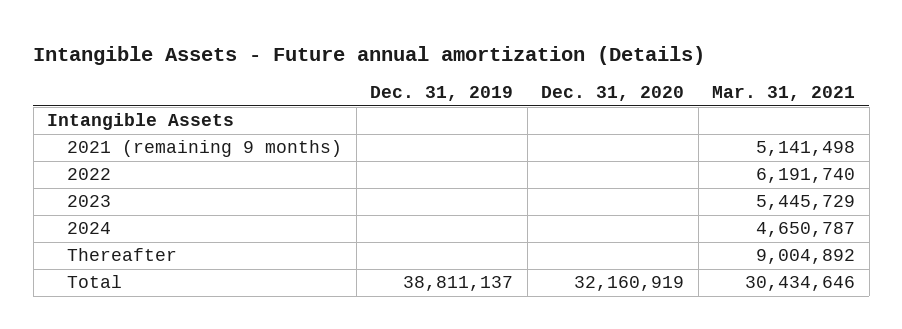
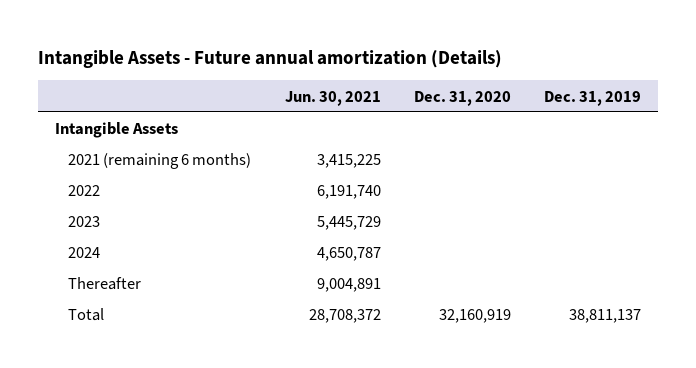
[712,86,856,102] Mar. 31, 2021 -> none
none -> [284,90,381,106] Jun. 30, 2021
[67,140,343,158] 2021 (remaining 9 months) -> [68,153,252,170] 2021 (remaining 6 months)

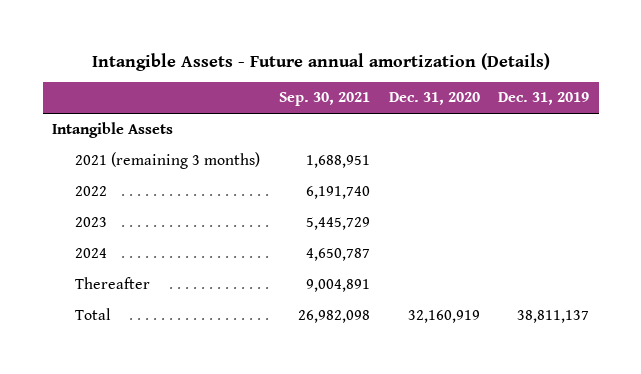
[284,90,381,106] Jun. 30, 2021 -> none
none -> [278,92,370,107] Sep. 30, 2021
[68,153,252,170] 2021 (remaining 6 months) -> [74,152,260,170] 2021 (remaining 3 months)

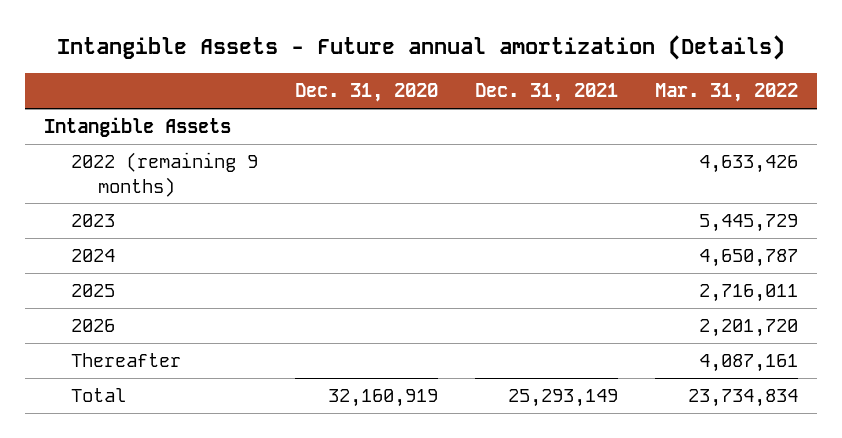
[278,92,370,107] Sep. 30, 2021 -> none
[498,92,590,106] Dec. 31, 2019 -> none
none -> [475,83,619,103] Dec. 31, 2021
none -> [655,83,799,103] Mar. 31, 2022
[74,186,107,197] 2022 -> none
[74,152,260,170] 2021 (remaining 3 months) -> [70,152,258,197] 2022 (remaining 9 months)
none -> [70,284,115,298] 2025
none -> [70,319,115,333] 2026

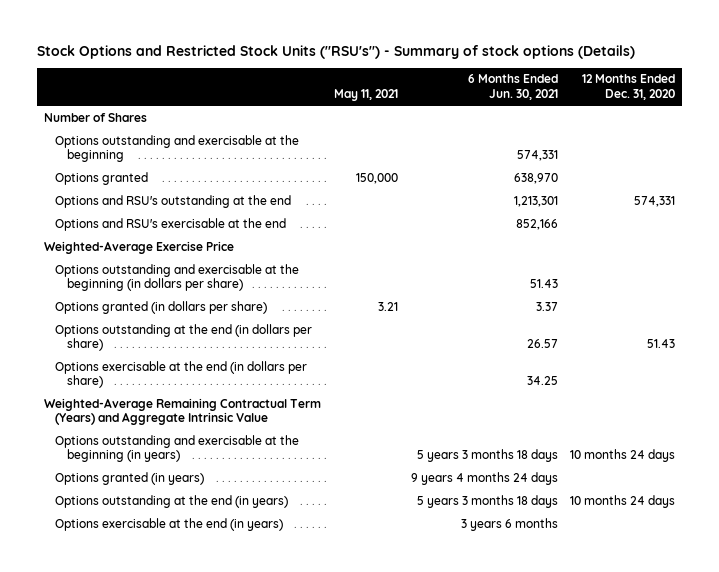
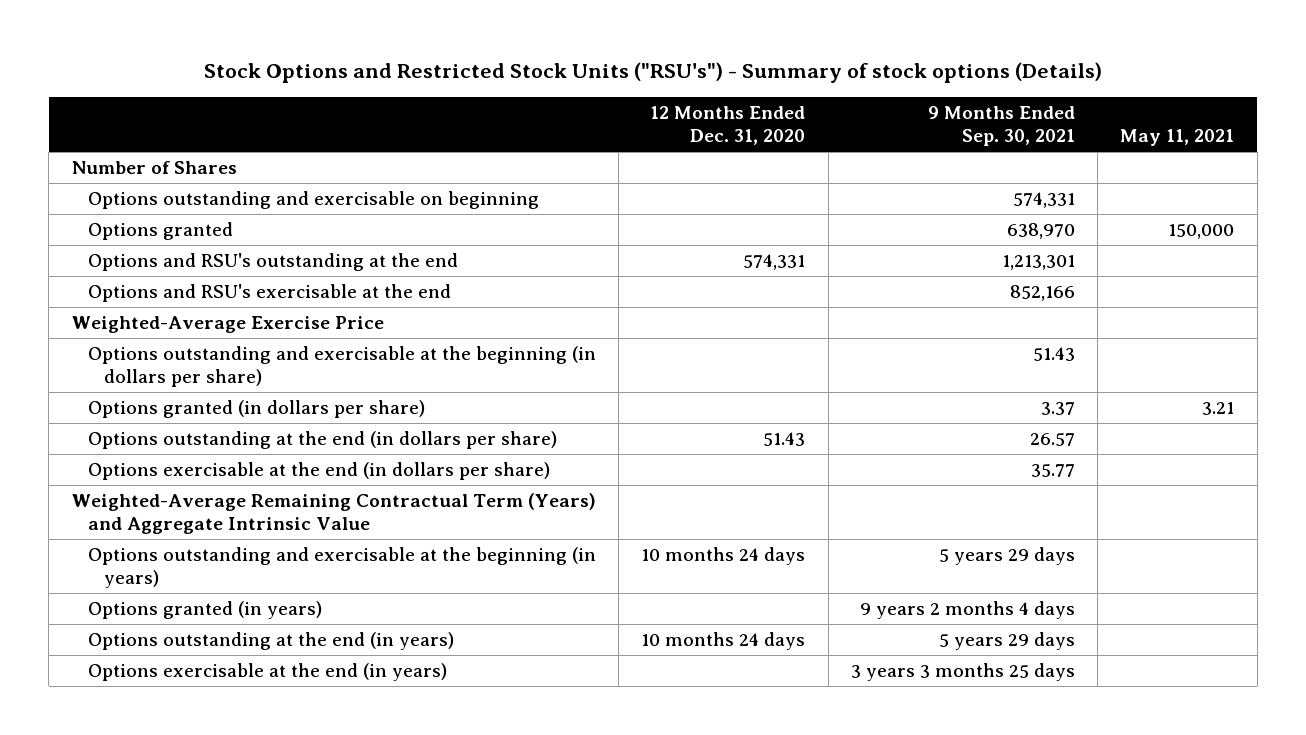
[467,74,558,101] 6 Months Ended Jun. 30, 2021 -> none
none -> [927,106,1075,147] 9 Months Ended Sep. 30, 2021
[55,134,300,163] Options outstanding and exercisable at the beginning -> [87,191,539,210] Options outstanding and exercisable on beginning

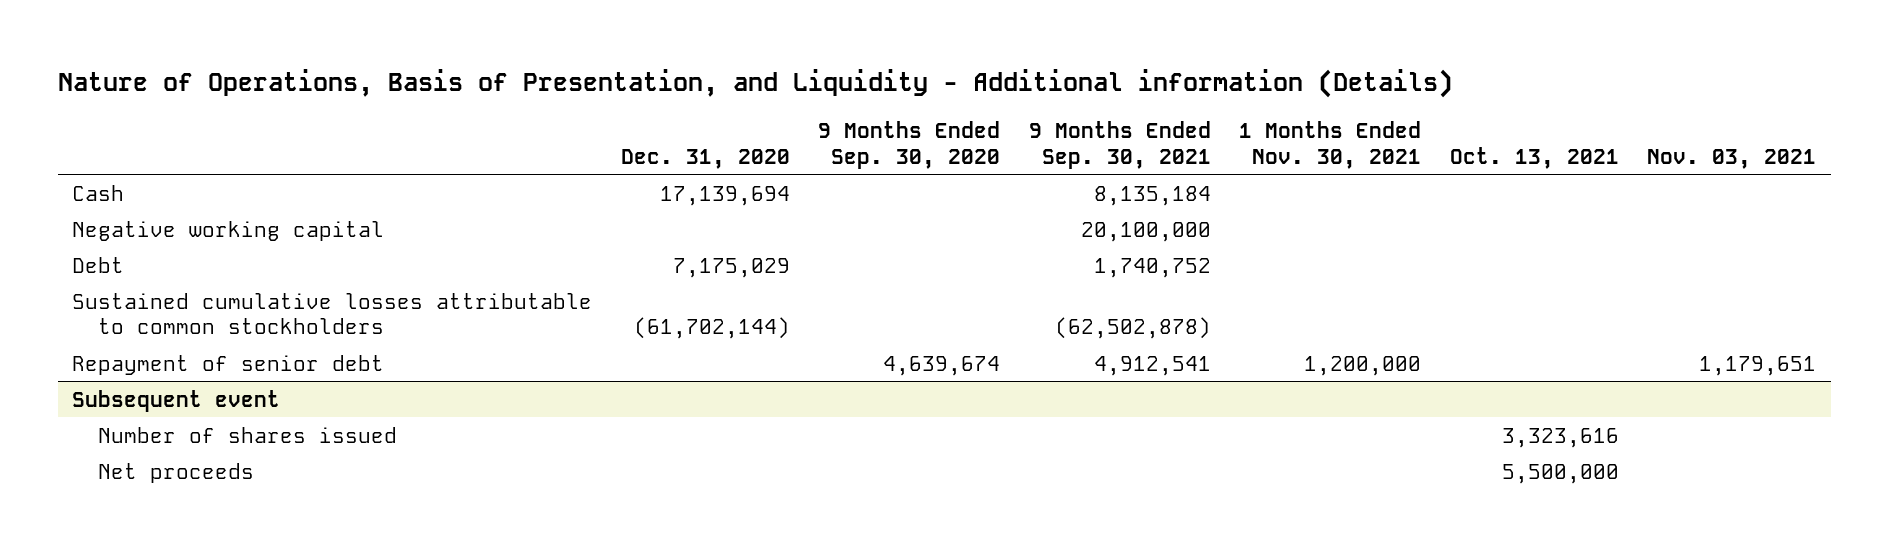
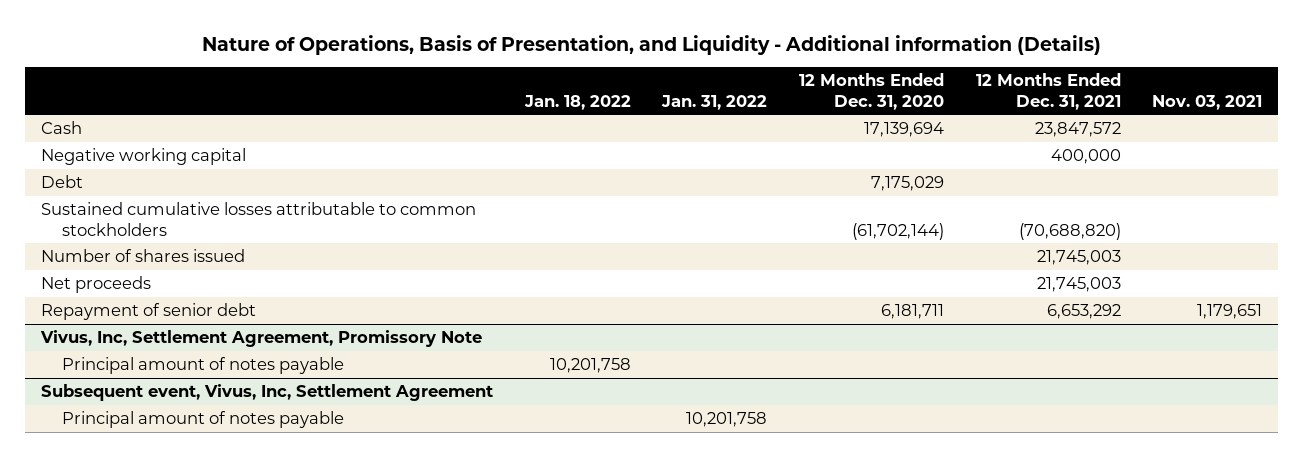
[620,148,790,169] Dec. 31, 2020 -> none
[818,120,1001,169] 9 Months Ended Sep. 30, 2020 -> none
[1028,120,1211,169] 9 Months Ended Sep. 30, 2021 -> none
[1239,120,1422,169] 1 Months Ended Nov. 30, 2021 -> none
[1449,146,1619,169] Oct. 13, 2021 -> none
none -> [523,94,631,110] Jan. 18, 2022
none -> [661,94,768,110] Jan. 31, 2022
none -> [798,73,944,110] 12 Months Ended Dec. 31, 2020
none -> [975,73,1121,110] 12 Months Ended Dec. 31, 2021
none -> [40,249,245,263] Number of shares issued
none -> [40,276,151,294] Net proceeds
[98,426,398,443] Number of shares issued -> none
[98,462,255,483] Net proceeds -> none
none -> [39,330,482,348] Vivus, Inc, Settlement Agreement, Promissory Note
none -> [62,357,345,375] Principal amount of notes payable
[72,389,281,412] Subsequent event -> [40,384,493,402] Subsequent event, Vivus, Inc, Settlement Agreement
none -> [62,411,345,429] Principal amount of notes payable

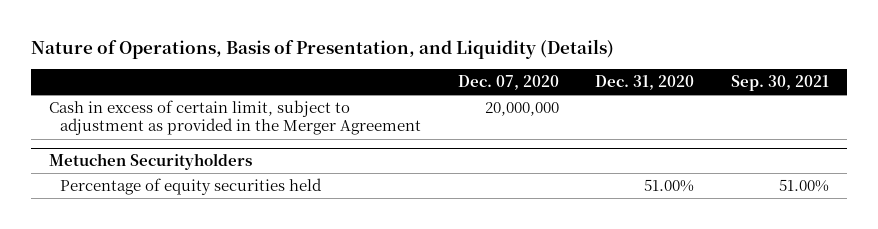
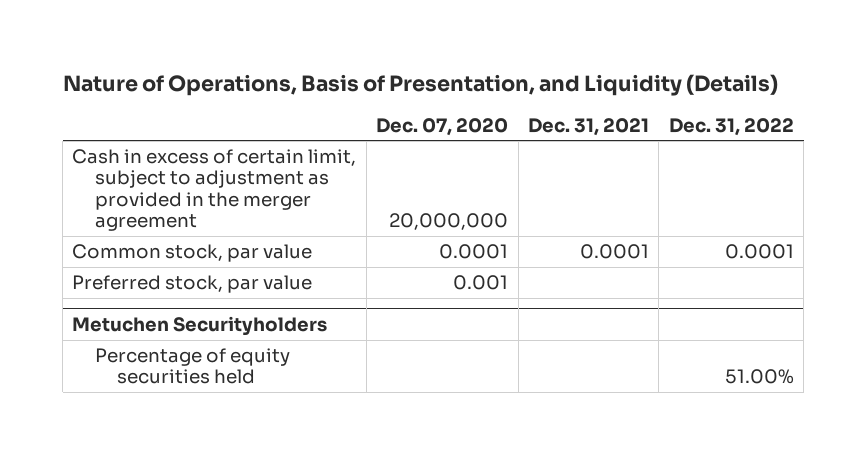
[595,75,695,91] Dec. 31, 2020 -> none
[731,75,830,92] Sep. 30, 2021 -> none
none -> [527,117,649,136] Dec. 31, 2021
none -> [668,117,794,136] Dec. 31, 2022
[49,100,421,136] Cash in excess of certain limit, subject to adjustment as provided in the Merger Agreement -> [72,149,357,231] Cash in excess of certain limit, subject to adjustment as provided in the merger agreement
none -> [72,244,313,263] Common stock, par value
none -> [72,275,313,294] Preferred stock, par value

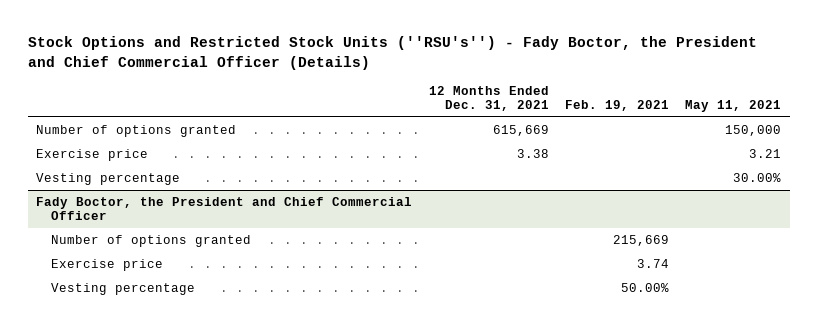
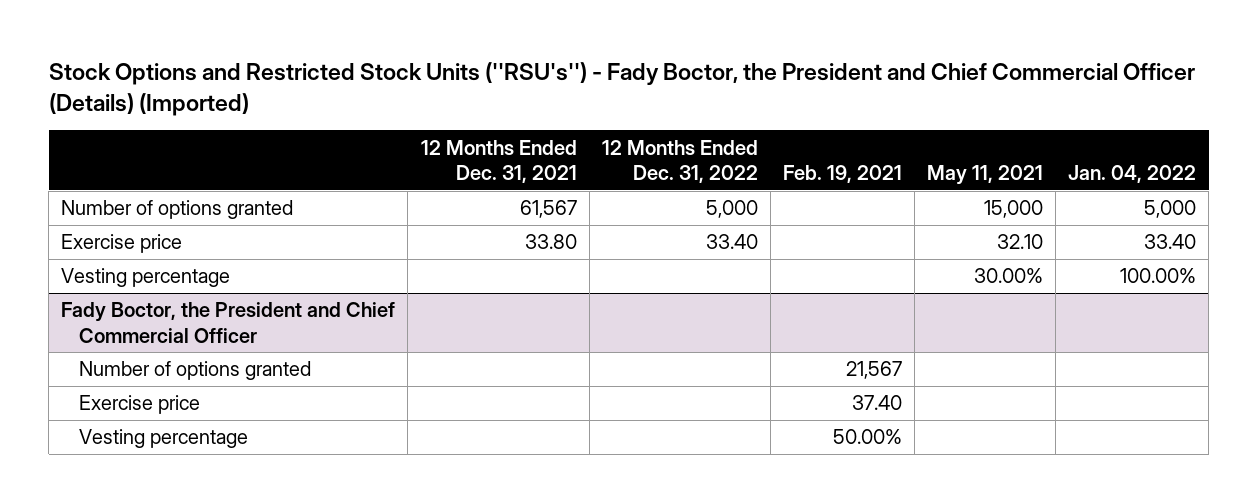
[28,36,758,70] Stock Options and Restricted Stock Units (''RSU's'') - Fady Boctor, the President and Chief Commercial Officer (Details) -> [48,61,1195,116] Stock Options and Restricted Stock Units (''RSU's'') - Fady Boctor, the President and Chief Commercial Officer (Details) (Imported)
none -> [601,139,758,183] 12 Months Ended Dec. 31, 2022
none -> [1068,164,1197,183] Jan. 04, 2022
[492,124,549,136] 615,669 -> [519,200,577,219] 61,567
[725,124,782,136] 150,000 -> [983,200,1043,219] 15,000
[516,148,549,158] 3.38 -> [524,234,577,250] 33.80
[749,148,782,158] 3.21 -> [996,234,1043,250] 32.10
[613,234,670,246] 215,669 -> [845,361,902,380] 21,567
[637,258,670,268] 3.74 -> [851,395,902,411] 37.40

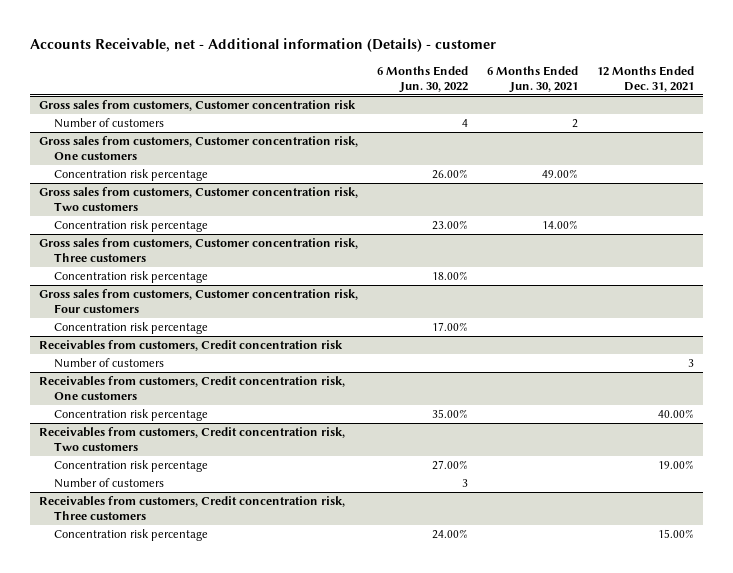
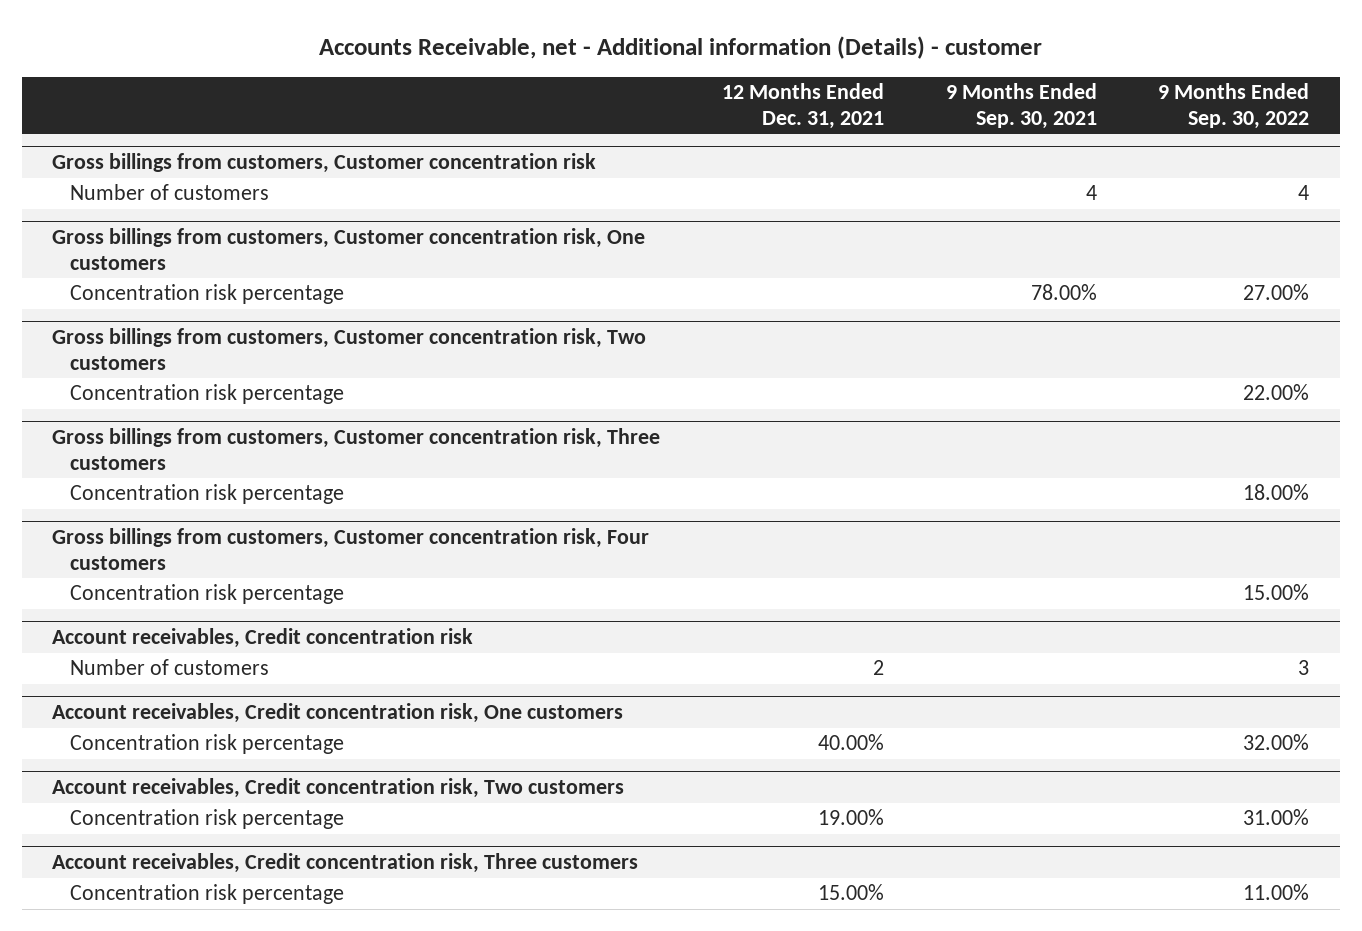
[377,66,469,94] 6 Months Ended Jun. 30, 2022 -> none
[486,66,578,94] 6 Months Ended Jun. 30, 2021 -> none
none -> [945,83,1097,129] 9 Months Ended Sep. 30, 2021
none -> [1158,83,1310,129] 9 Months Ended Sep. 30, 2022
[39,100,357,112] Gross sales from customers, Customer concentration risk -> [52,153,597,174] Gross billings from customers, Customer concentration risk
[39,136,359,160] Gross sales from customers, Customer concentration risk, One customers -> [52,228,646,270] Gross billings from customers, Customer concentration risk, One customers
[39,187,359,211] Gross sales from customers, Customer concentration risk, Two customers -> [52,328,647,370] Gross billings from customers, Customer concentration risk, Two customers
[39,238,359,262] Gross sales from customers, Customer concentration risk, Three customers -> [52,428,661,470] Gross billings from customers, Customer concentration risk, Three customers
[39,289,359,313] Gross sales from customers, Customer concentration risk, Four customers -> [52,528,650,570] Gross billings from customers, Customer concentration risk, Four customers
[39,340,344,352] Receivables from customers, Credit concentration risk -> [52,628,474,649] Account receivables, Credit concentration risk
[687,359,694,368] 3 -> [873,660,885,676] 2
[39,376,346,400] Receivables from customers, Credit concentration risk, One customers -> [52,703,624,724] Account receivables, Credit concentration risk, One customers
[39,427,346,451] Receivables from customers, Credit concentration risk, Two customers -> [52,778,625,799] Account receivables, Credit concentration risk, Two customers
[54,478,165,489] Number of customers -> none
[39,496,346,520] Receivables from customers, Credit concentration risk, Three customers -> [52,853,639,874] Account receivables, Credit concentration risk, Three customers

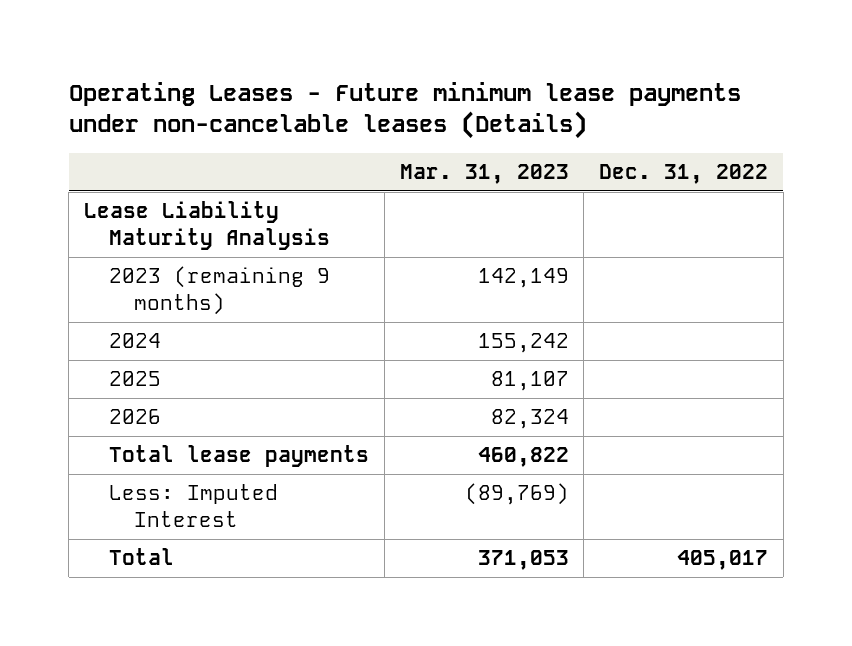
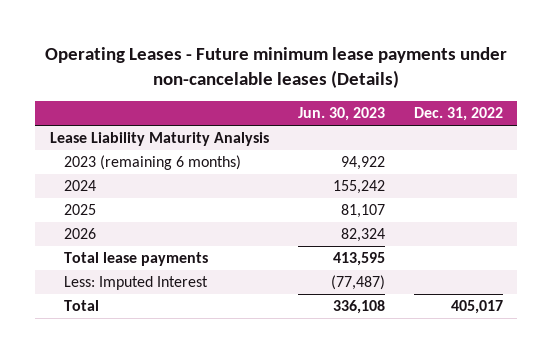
[399,163,569,184] Mar. 31, 2023 -> none
none -> [297,107,385,122] Jun. 30, 2023
[109,266,331,315] 2023 (remaining 9 months) -> [63,155,241,171] 2023 (remaining 6 months)

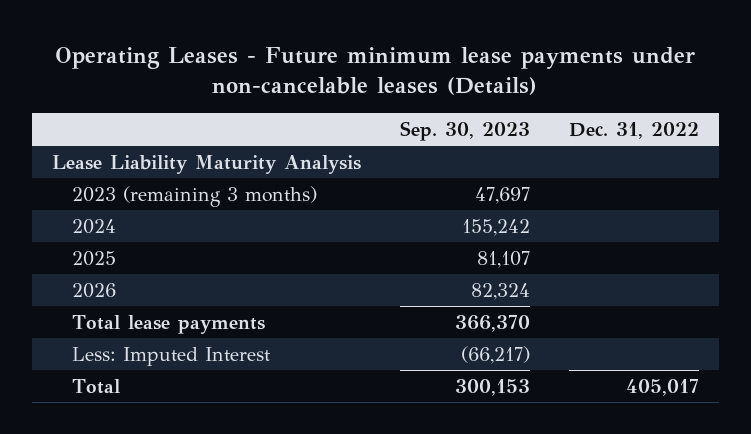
[297,107,385,122] Jun. 30, 2023 -> none
none -> [399,120,530,141] Sep. 30, 2023
[63,155,241,171] 2023 (remaining 6 months) -> [71,186,317,208] 2023 (remaining 3 months)

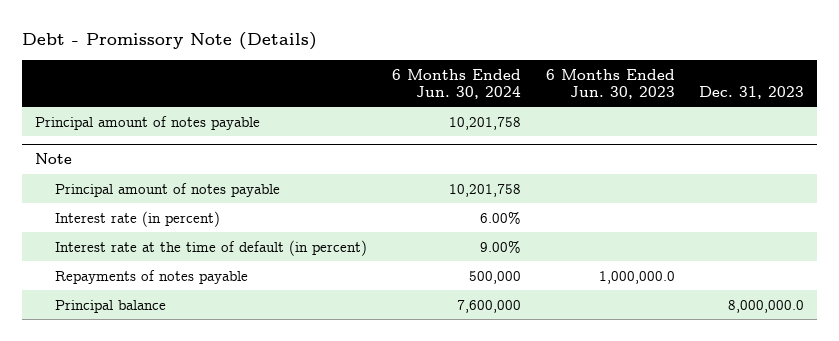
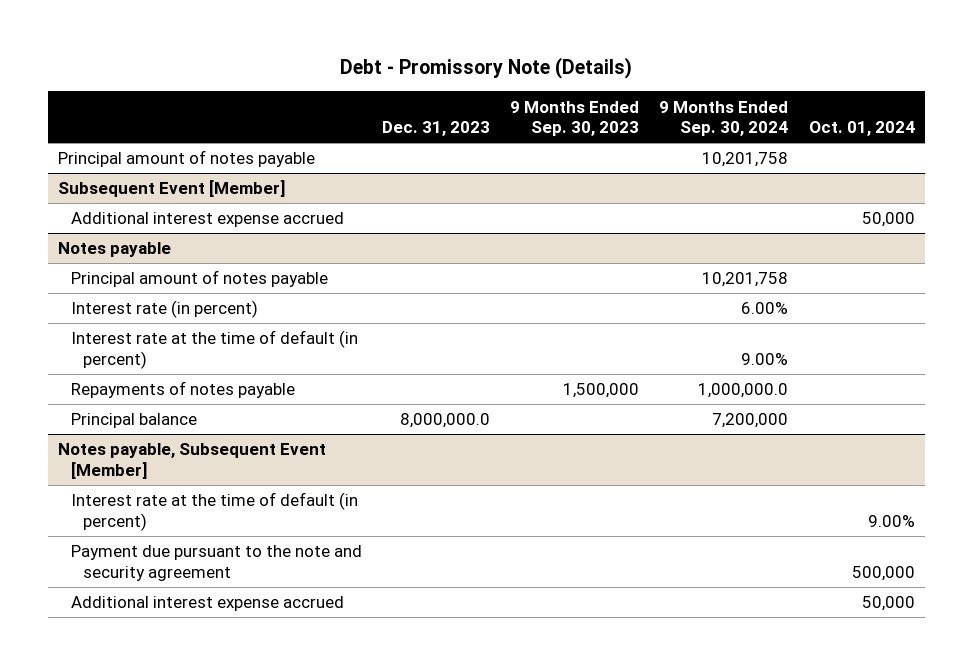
[391,68,521,100] 6 Months Ended Jun. 30, 2024 -> none
[545,68,675,100] 6 Months Ended Jun. 30, 2023 -> none
none -> [510,100,640,137] 9 Months Ended Sep. 30, 2023
none -> [659,100,789,137] 9 Months Ended Sep. 30, 2024
none -> [808,121,915,137] Oct. 01, 2024
none -> [57,180,285,198] Subsequent Event [Member]
none -> [70,212,344,228] Additional interest expense accrued
[34,153,72,165] Note -> [57,242,171,258] Notes payable
none -> [57,443,326,479] Notes payable, Subsequent Event [Member]
none -> [70,492,358,531] Interest rate at the time of default (in percent)
none -> [70,545,362,581] Payment due pursuant to the note and security agreement
none -> [70,596,344,612] Additional interest expense accrued

